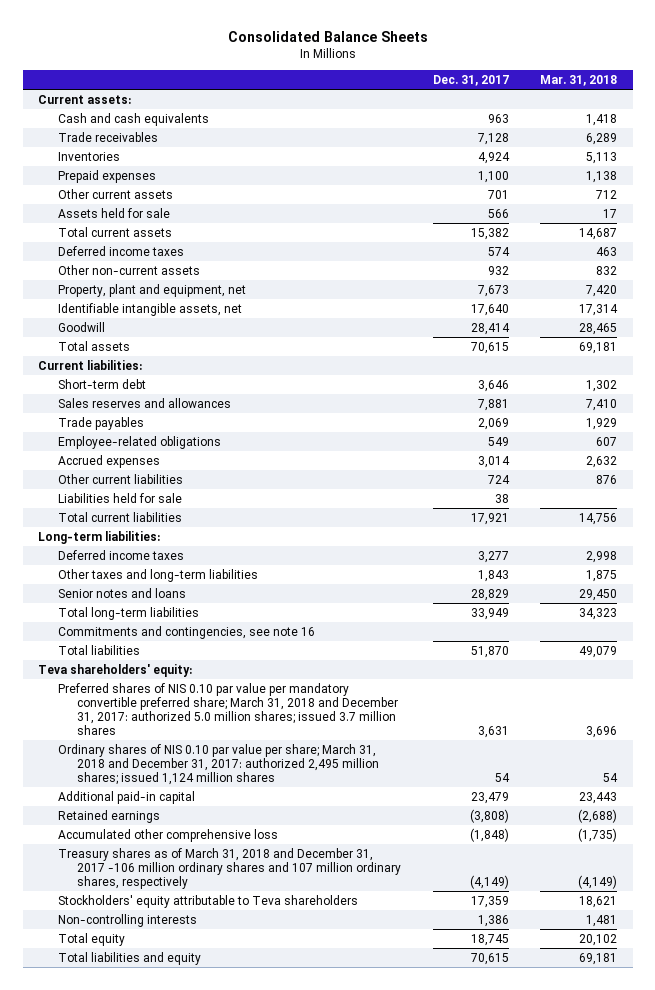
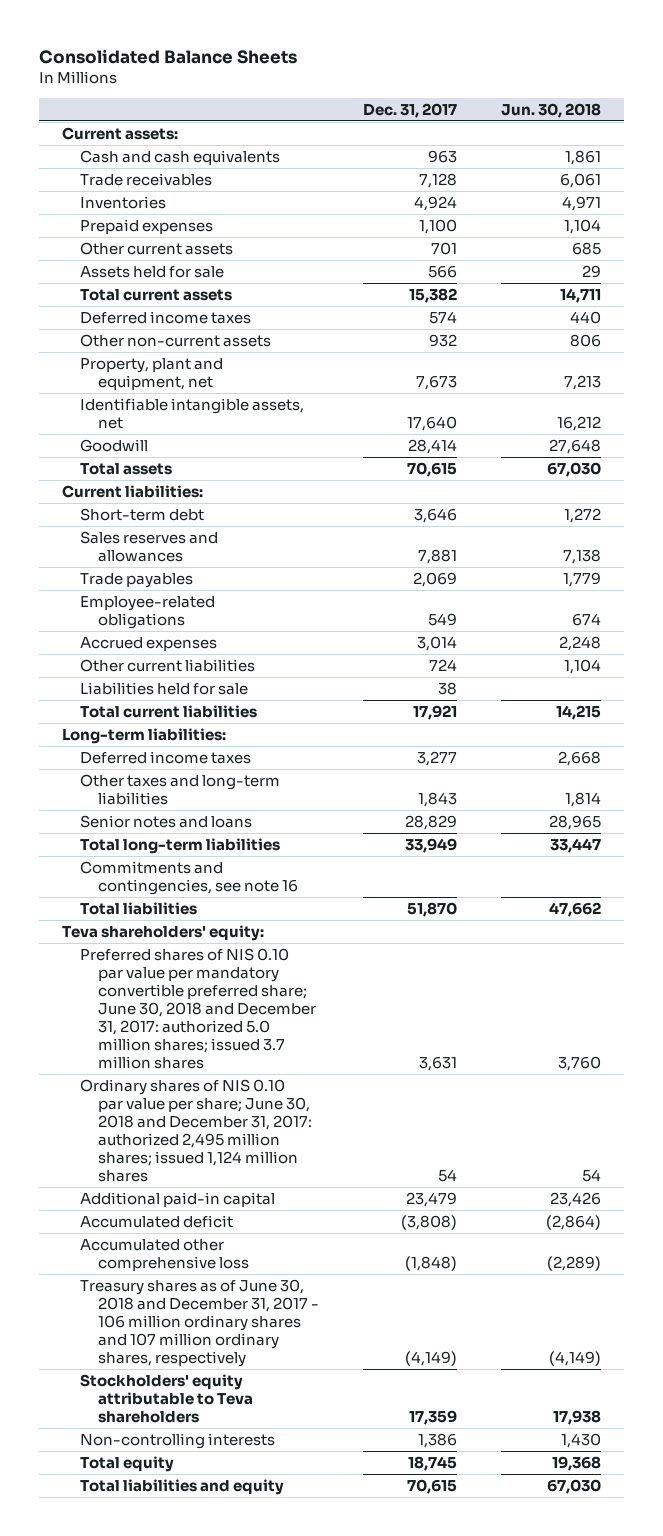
[540,75,618,87] Mar. 31, 2018 -> none
none -> [501,102,602,118] Jun. 30, 2018
[57,682,399,736] Preferred shares of NIS 0.10 par value per mandatory convertible preferred share; March 31, 2018 and December 31, 2017: authorized 5.0 million shares; issued 3.7 million shares -> [79,947,316,1069] Preferred shares of NIS 0.10 par value per mandatory convertible preferred share; June 30, 2018 and December 31, 2017: authorized 5.0 million shares; issued 3.7 million shares
[57,743,380,786] Ordinary shares of NIS 0.10 par value per share; March 31, 2018 and December 31, 2017: authorized 2,495 million shares; issued 1,124 million shares -> [79,1078,312,1182] Ordinary shares of NIS 0.10 par value per share; June 30, 2018 and December 31, 2017: authorized 2,495 million shares; issued 1,124 million shares
[57,809,160,823] Retained earnings -> [79,1214,233,1228] Accumulated deficit
[57,847,402,890] Treasury shares as of March 31, 2018 and December 31, 2017 -106 million ordinary shares and 107 million ordinary shares, respectively -> [79,1278,319,1367] Treasury shares as of June 30, 2018 and December 31, 2017 - 106 million ordinary shares and 107 million ordinary shares, respectively

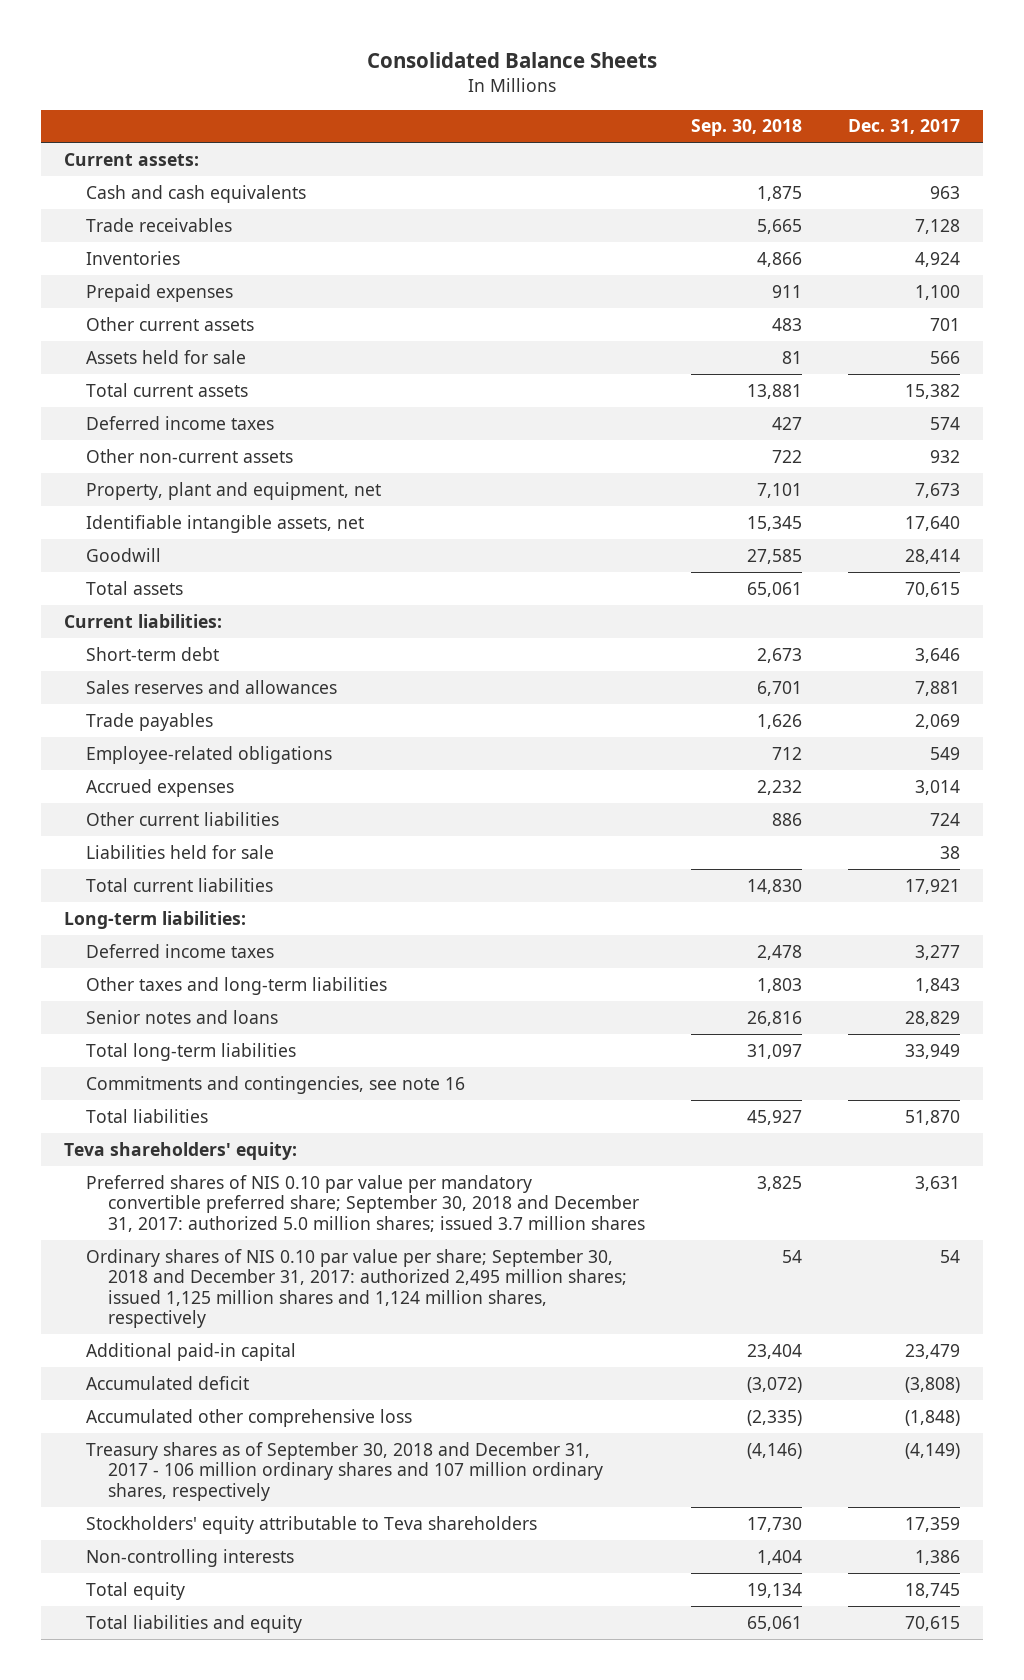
[501,102,602,118] Jun. 30, 2018 -> none
none -> [691,119,803,137] Sep. 30, 2018
[79,947,316,1069] Preferred shares of NIS 0.10 par value per mandatory convertible preferred share; June 30, 2018 and December 31, 2017: authorized 5.0 million shares; issued 3.7 million shares -> [85,1174,646,1232] Preferred shares of NIS 0.10 par value per mandatory convertible preferred share; September 30, 2018 and December 31, 2017: authorized 5.0 million shares; issued 3.7 million shares
[79,1078,312,1182] Ordinary shares of NIS 0.10 par value per share; June 30, 2018 and December 31, 2017: authorized 2,495 million shares; issued 1,124 million shares -> [85,1248,628,1329] Ordinary shares of NIS 0.10 par value per share; September 30, 2018 and December 31, 2017: authorized 2,495 million shares; issued 1,125 million shares and 1,124 million shares, respectively
[79,1278,319,1367] Treasury shares as of June 30, 2018 and December 31, 2017 - 106 million ordinary shares and 107 million ordinary shares, respectively -> [85,1441,604,1501] Treasury shares as of September 30, 2018 and December 31, 2017 - 106 million ordinary shares and 107 million ordinary shares, respectively

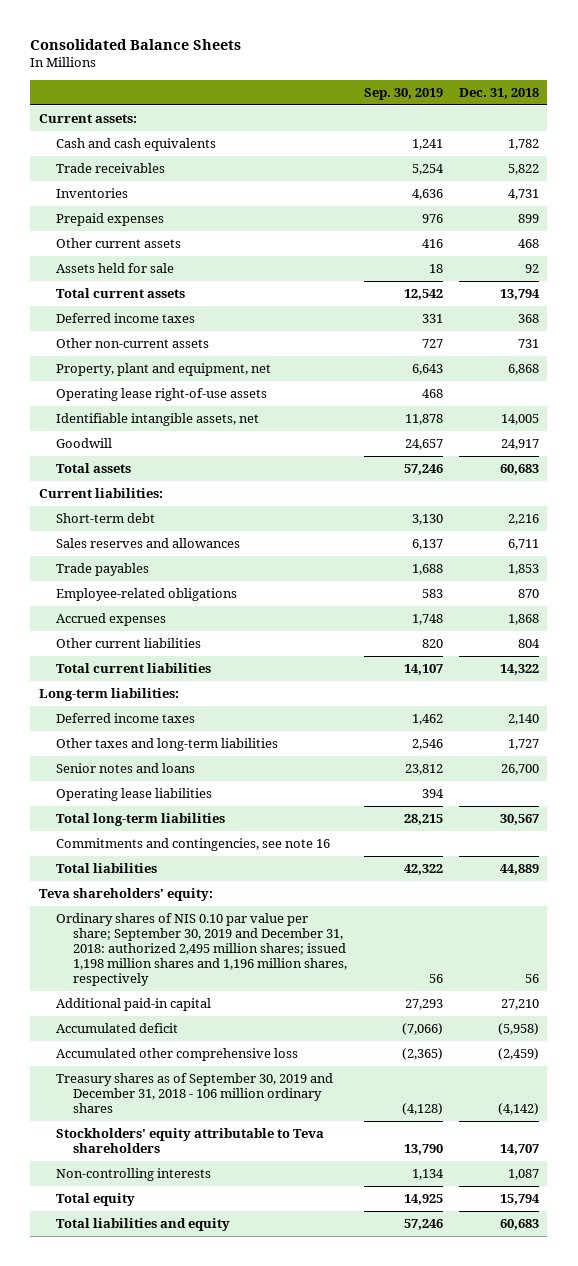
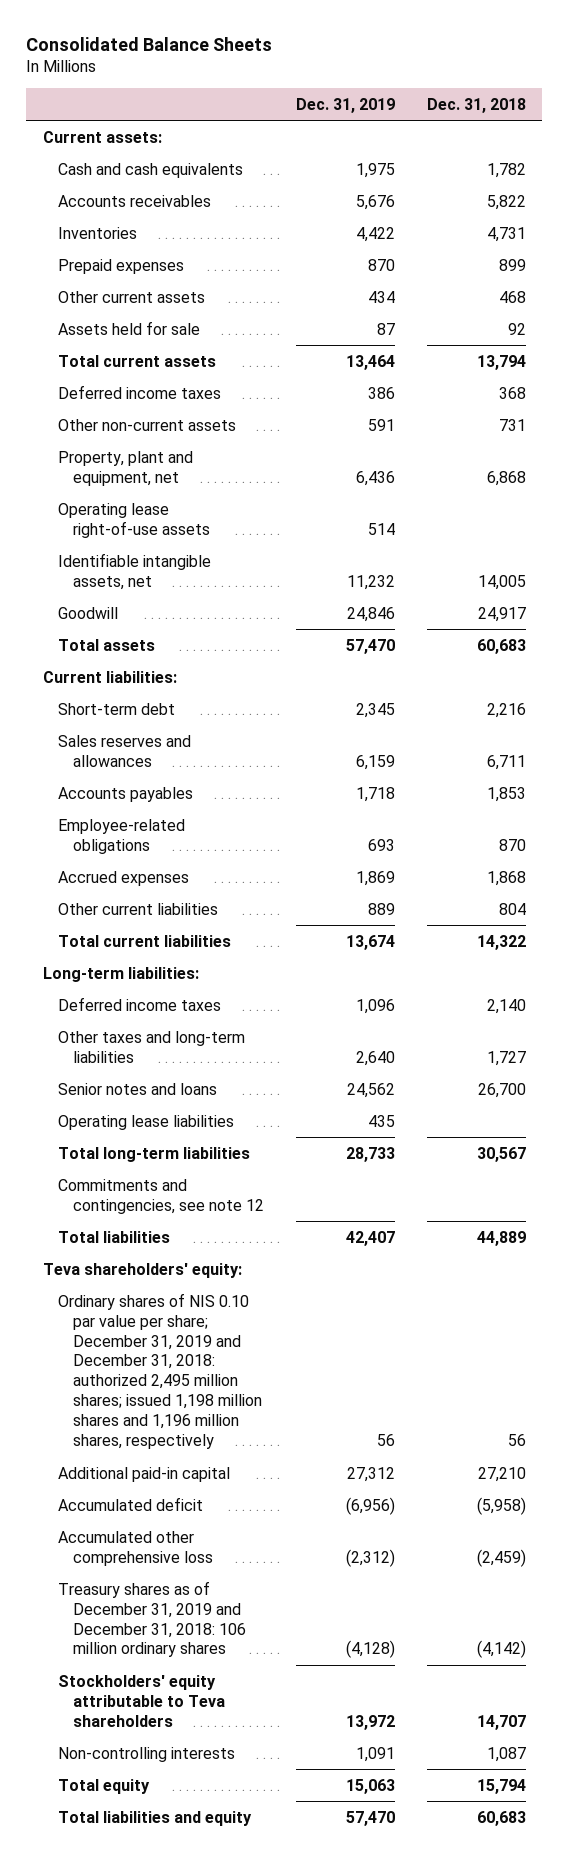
[363,88,443,101] Sep. 30, 2019 -> none
none -> [295,97,395,113] Dec. 31, 2019
[55,162,165,173] Trade receivables -> [57,194,211,207] Accounts receivables
[55,562,149,576] Trade payables -> [57,786,193,802] Accounts payables
[55,837,330,851] Commitments and contingencies, see note 16 -> [57,1178,264,1214] Commitments and contingencies, see note 12
[55,912,347,987] Ordinary shares of NIS 0.10 par value per share; September 30, 2019 and December 31, 2018: authorized 2,495 million shares; issued 1,198 million shares and 1,196 million shares, respectively -> [57,1292,262,1450] Ordinary shares of NIS 0.10 par value per share; December 31, 2019 and December 31, 2018: authorized 2,495 million shares; issued 1,198 million shares and 1,196 million shares, respectively
[55,1072,333,1114] Treasury shares as of September 30, 2019 and December 31, 2018 - 106 million ordinary shares -> [57,1580,246,1658] Treasury shares as of December 31, 2019 and December 31, 2018: 106 million ordinary shares

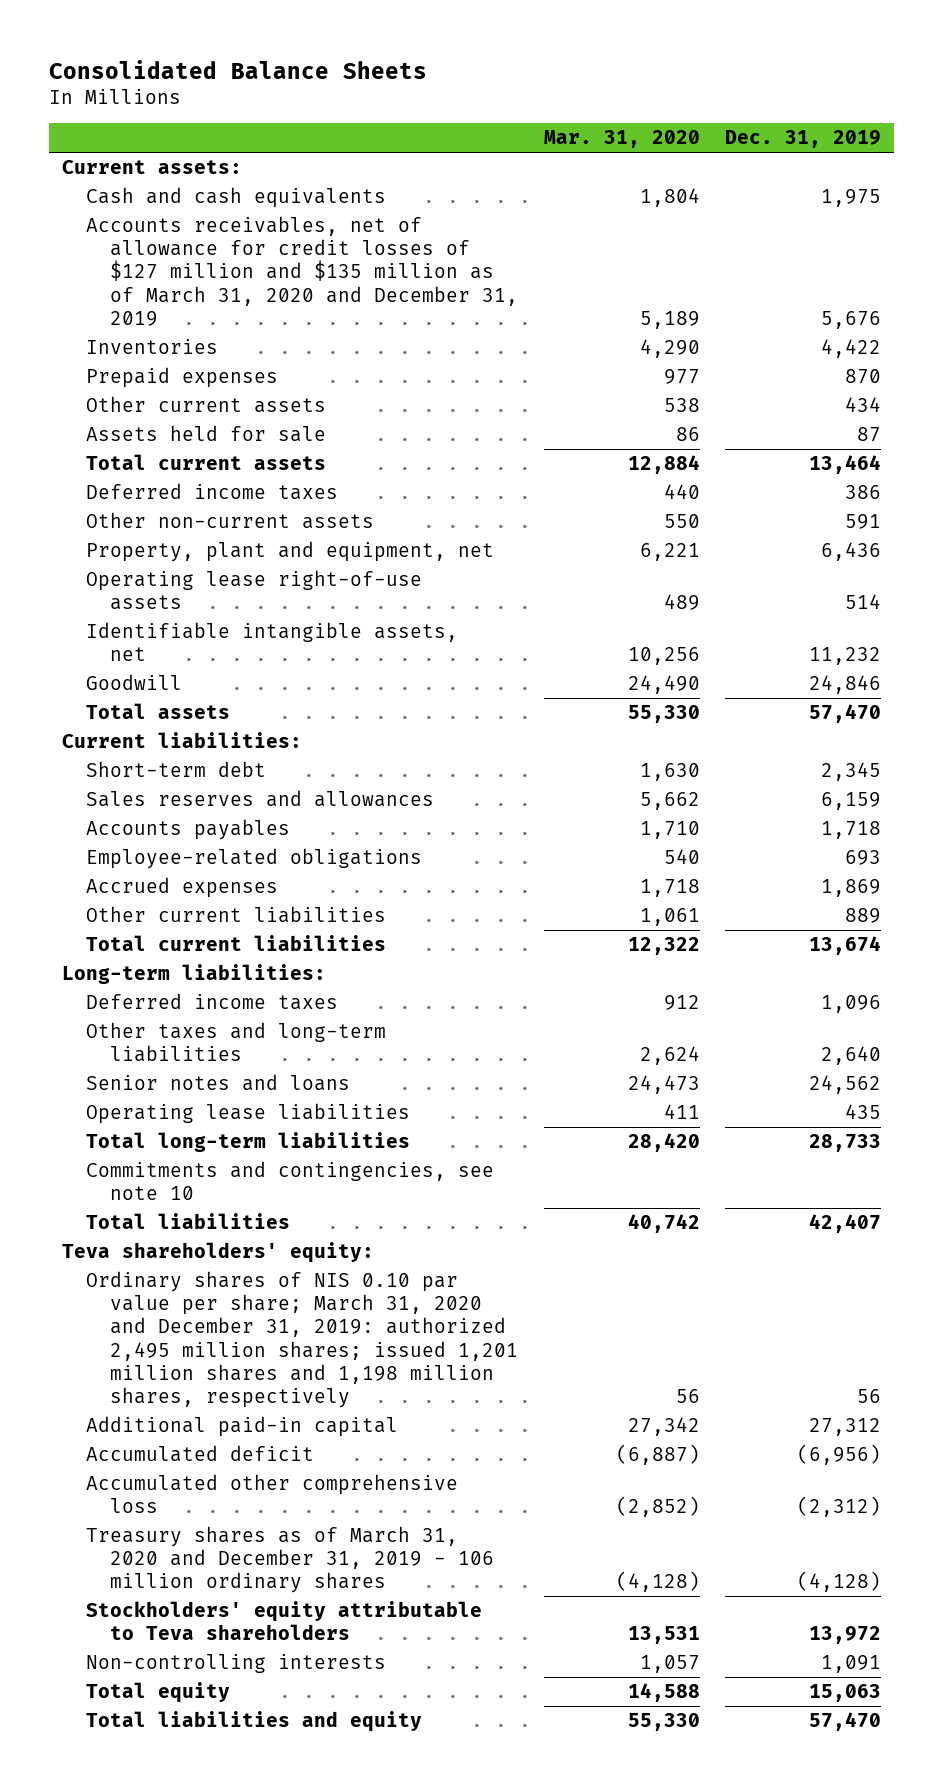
[427,97,527,113] Dec. 31, 2018 -> none
none -> [543,130,700,149] Mar. 31, 2020
[57,194,211,207] Accounts receivables -> [85,216,518,326] Accounts receivables, net of allowance for credit losses of $127 million and $135 million as of March 31, 2020 and December 31, 2019
[57,1178,264,1214] Commitments and contingencies, see note 12 -> [85,1161,494,1201] Commitments and contingencies, see note 10
[57,1292,262,1450] Ordinary shares of NIS 0.10 par value per share; December 31, 2019 and December 31, 2018: authorized 2,495 million shares; issued 1,198 million shares and 1,196 million shares, respectively -> [85,1271,518,1409] Ordinary shares of NIS 0.10 par value per share; March 31, 2020 and December 31, 2019: authorized 2,495 million shares; issued 1,201 million shares and 1,198 million shares, respectively
[57,1580,246,1658] Treasury shares as of December 31, 2019 and December 31, 2018: 106 million ordinary shares -> [85,1526,494,1594] Treasury shares as of March 31, 2020 and December 31, 2019 - 106 million ordinary shares

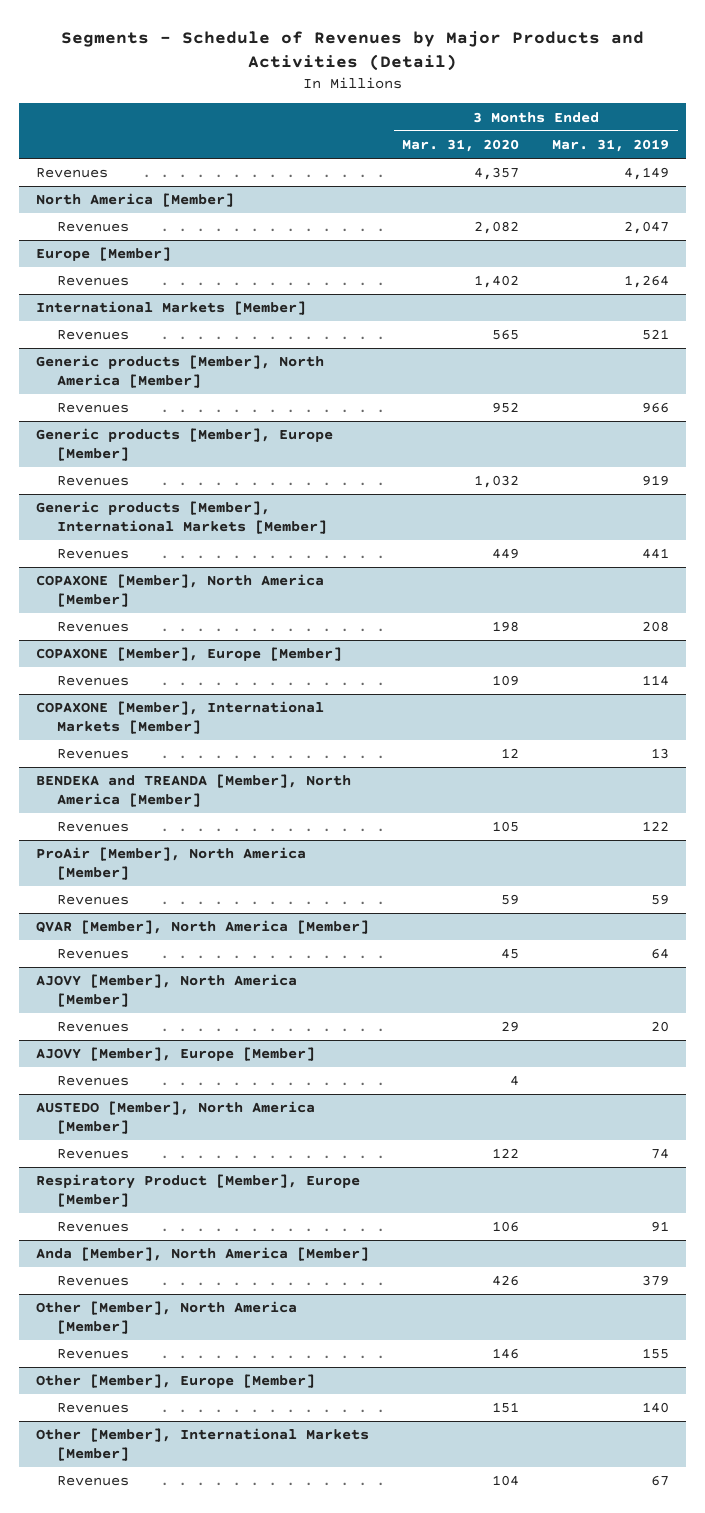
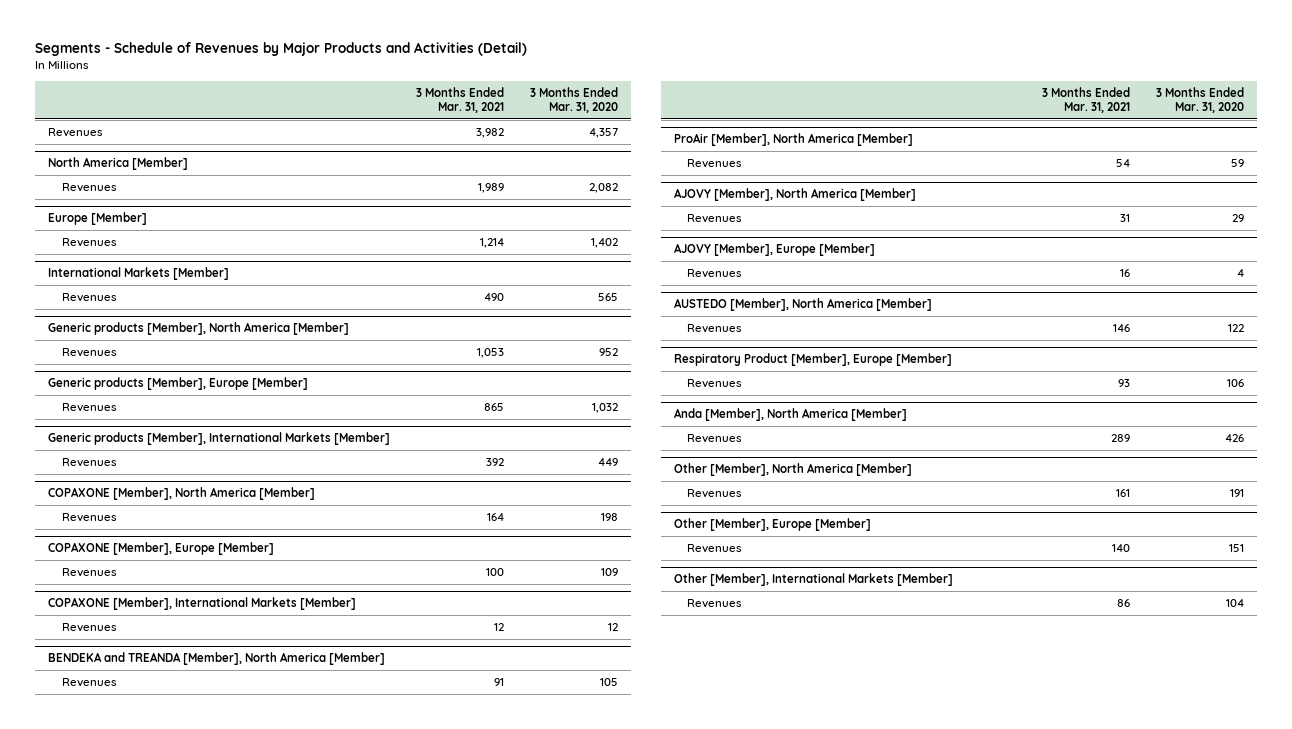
[552,139,670,153] Mar. 31, 2019 -> none
none -> [416,86,505,114] 3 Months Ended Mar. 31, 2021
[35,920,369,935] QVAR [Member], North America [Member] -> none
[57,949,130,960] Revenues -> none
[492,1348,520,1360] 146 -> [1230,488,1245,497] 191

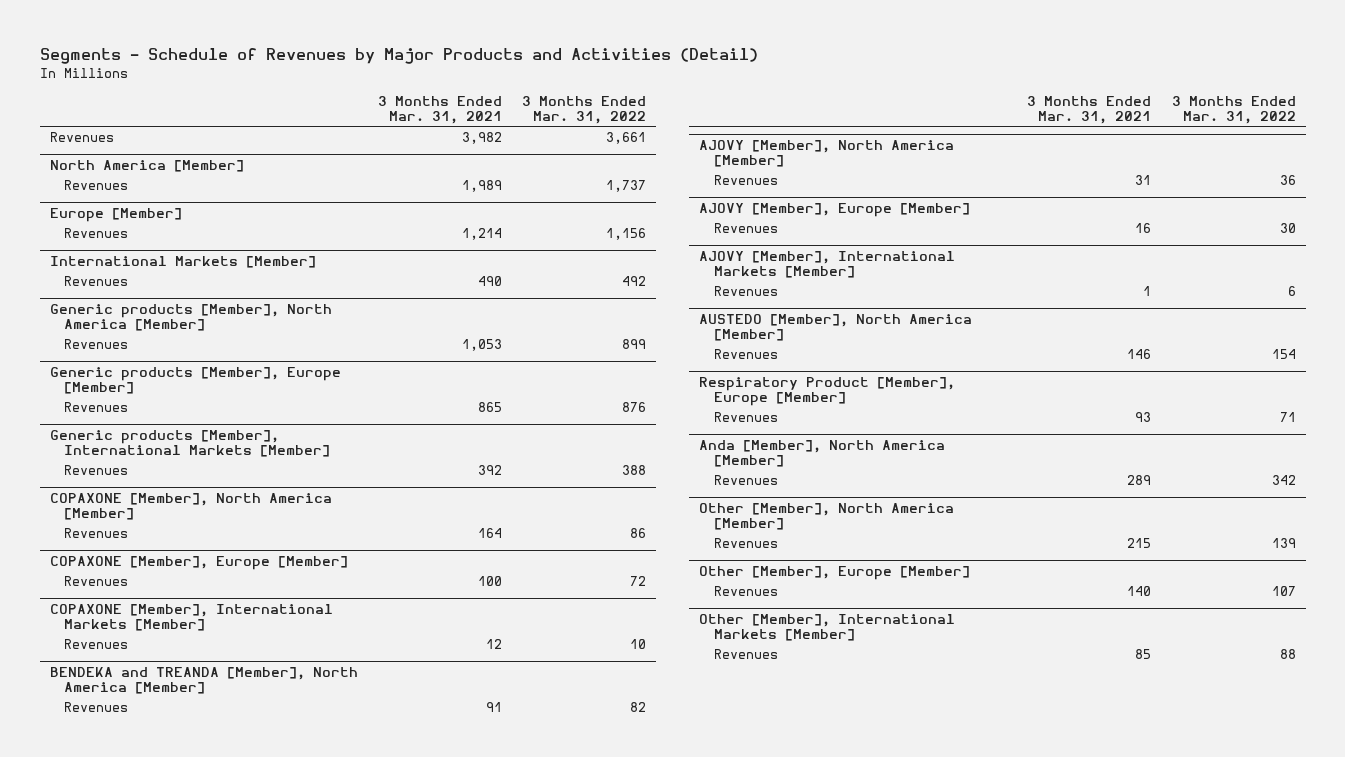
[530,86,619,114] 3 Months Ended Mar. 31, 2020 -> none
none -> [522,96,647,125] 3 Months Ended Mar. 31, 2022
[673,133,913,147] ProAir [Member], North America [Member] -> none
[687,158,743,168] Revenues -> none
none -> [699,250,956,279] AJOVY [Member], International Markets [Member]
none -> [713,285,778,296] Revenues
[1116,488,1131,497] 161 -> [1127,537,1152,548] 215
[1117,598,1131,607] 86 -> [1135,648,1152,659] 85

